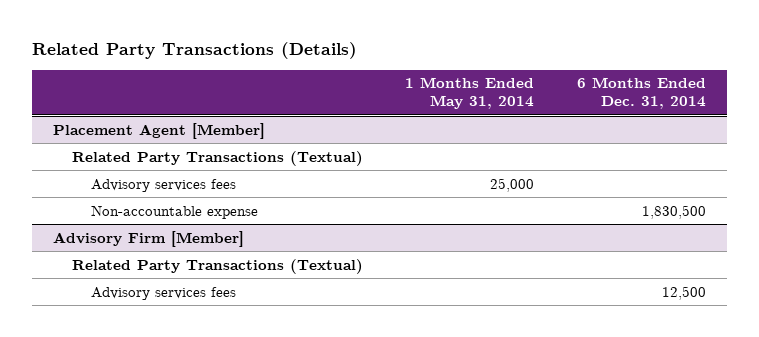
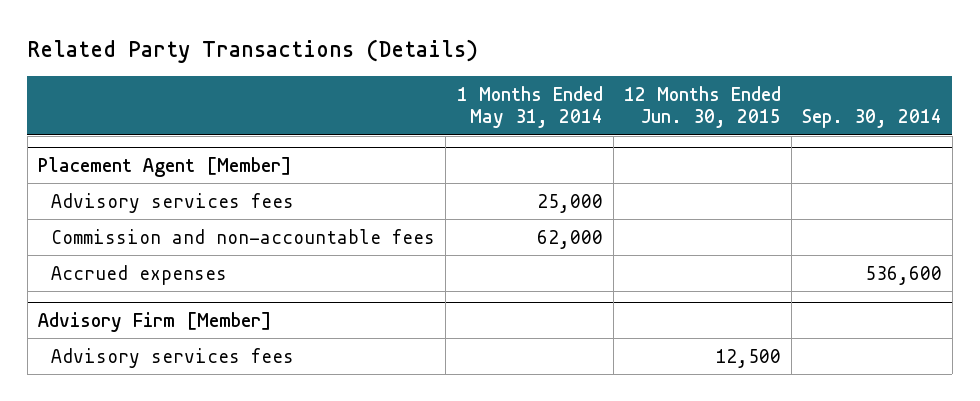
[576,77,706,110] 6 Months Ended Dec. 31, 2014 -> none
none -> [623,85,781,129] 12 Months Ended Jun. 30, 2015
none -> [801,109,942,129] Sep. 30, 2014
[71,150,363,166] Related Party Transactions (Textual) -> none
[90,204,258,219] Non-accountable expense -> none
none -> [51,228,436,244] Commission and non-accountable fees
none -> [51,264,228,285] Accrued expenses
[71,258,363,274] Related Party Transactions (Textual) -> none

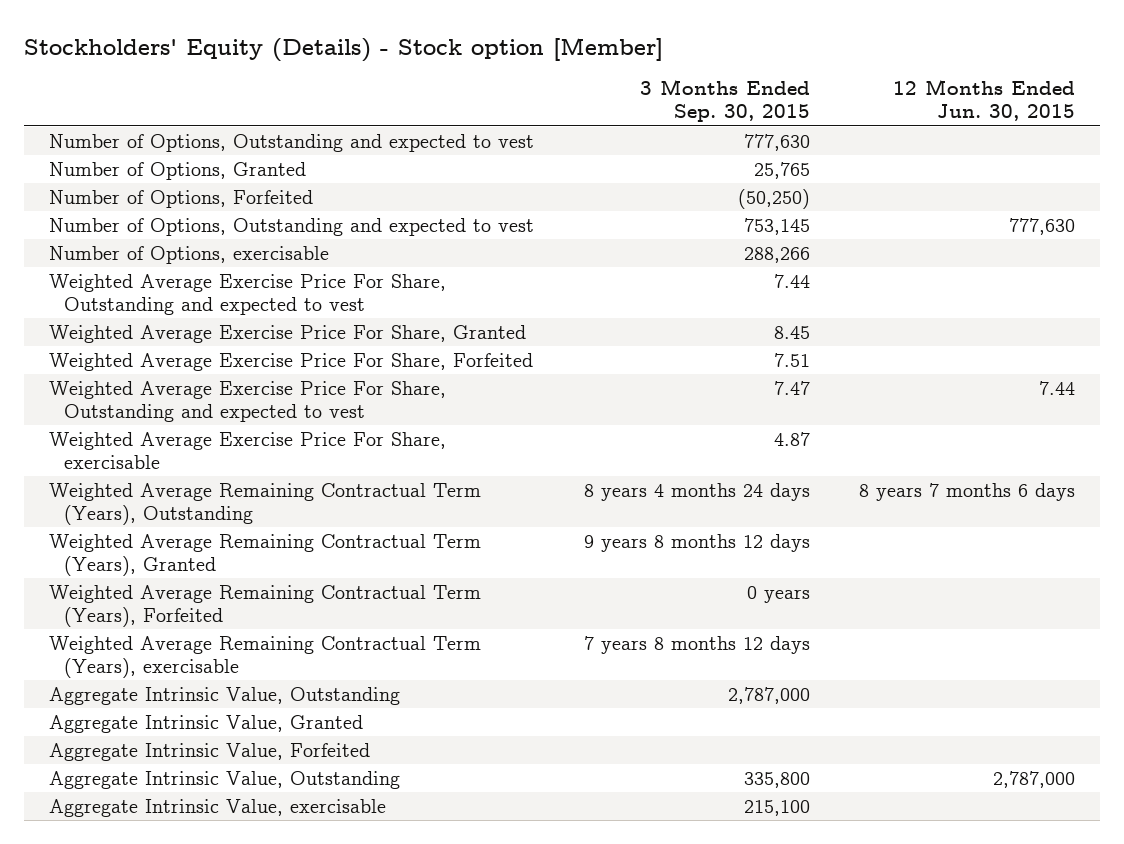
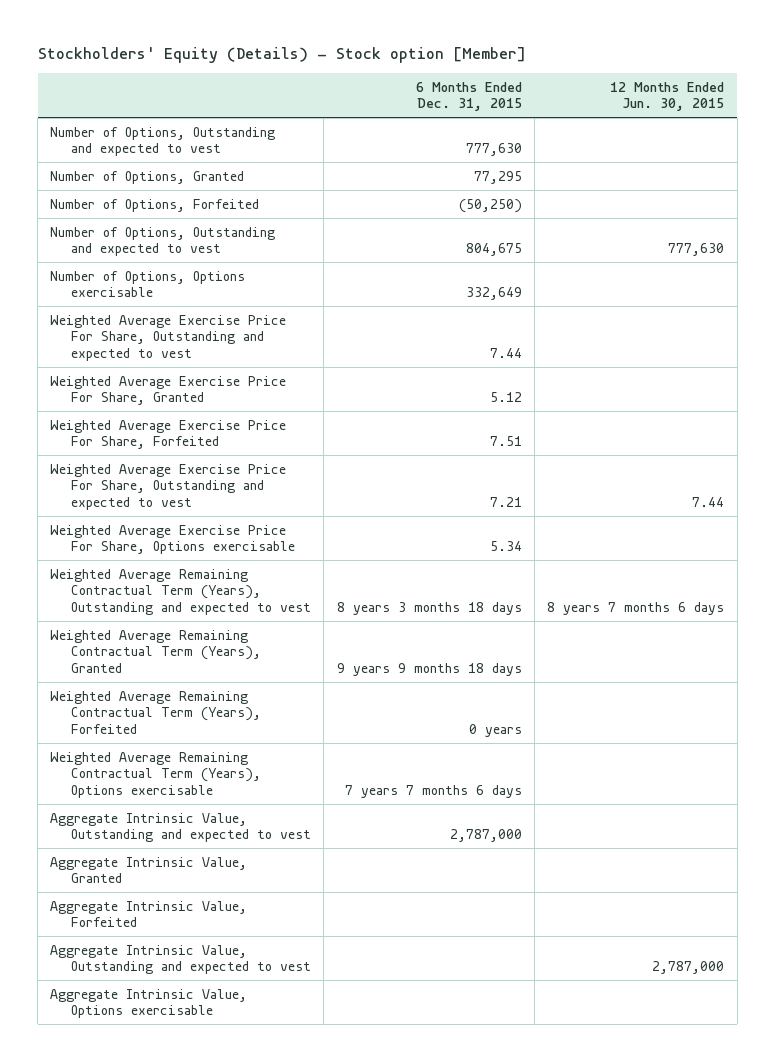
[639,79,810,123] 3 Months Ended Sep. 30, 2015 -> none
none -> [415,81,522,112] 6 Months Ended Dec. 31, 2015
[48,245,329,264] Number of Options, exercisable -> [50,270,246,298] Number of Options, Options exercisable
[48,431,446,469] Weighted Average Exercise Price For Share, exercisable -> [50,524,295,555] Weighted Average Exercise Price For Share, Options exercisable
[48,482,481,525] Weighted Average Remaining Contractual Term (Years), Outstanding -> [50,568,311,615] Weighted Average Remaining Contractual Term (Years), Outstanding and expected to vest
[48,635,481,678] Weighted Average Remaining Contractual Term (Years), exercisable -> [50,751,261,798] Weighted Average Remaining Contractual Term (Years), Options exercisable
[48,686,400,705] Aggregate Intrinsic Value, Outstanding -> [50,812,311,843] Aggregate Intrinsic Value, Outstanding and expected to vest
[48,770,400,789] Aggregate Intrinsic Value, Outstanding -> [50,944,311,975] Aggregate Intrinsic Value, Outstanding and expected to vest
[48,798,386,817] Aggregate Intrinsic Value, exercisable -> [50,988,248,1019] Aggregate Intrinsic Value, Options exercisable

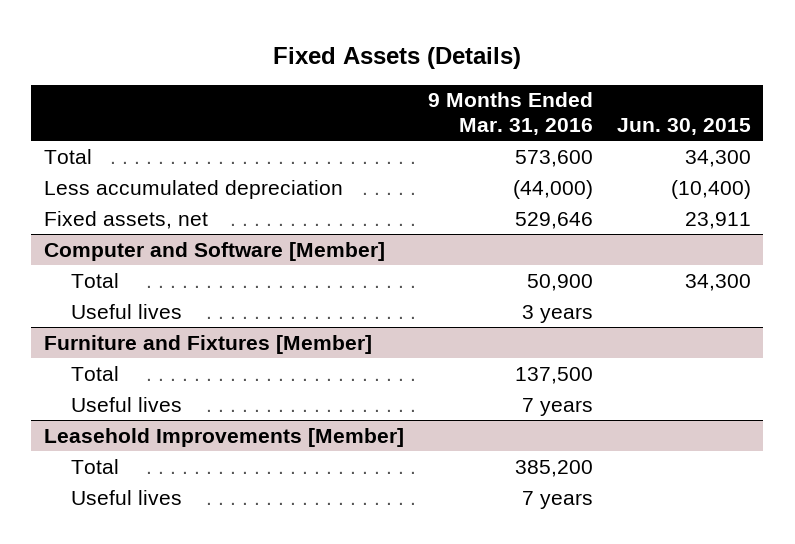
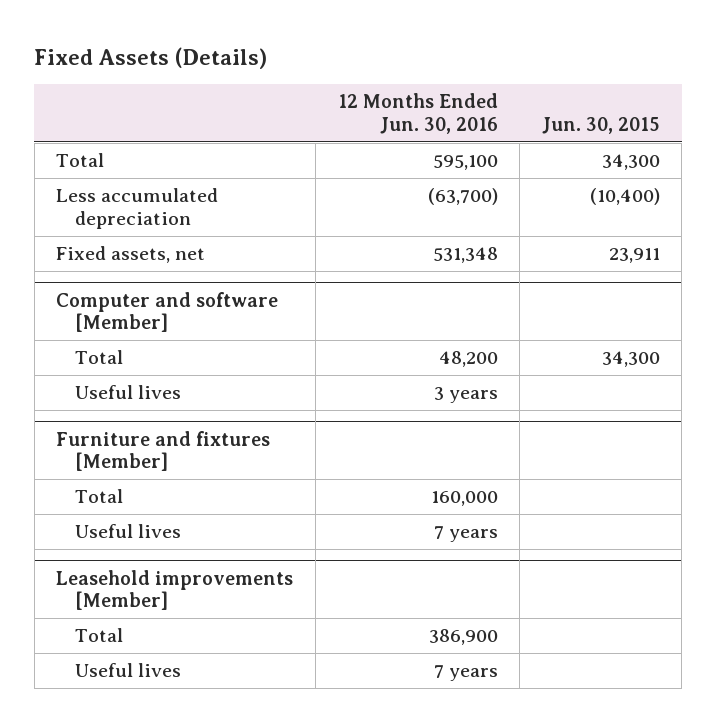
[427,92,593,136] 9 Months Ended Mar. 31, 2016 -> none
none -> [337,93,498,134] 12 Months Ended Jun. 30, 2016
[43,241,385,261] Computer and Software [Member] -> [56,291,279,333] Computer and software [Member]
[43,334,372,354] Furniture and Fixtures [Member] -> [56,430,271,472] Furniture and fixtures [Member]
[43,427,404,447] Leasehold Improvements [Member] -> [56,569,294,611] Leasehold improvements [Member]

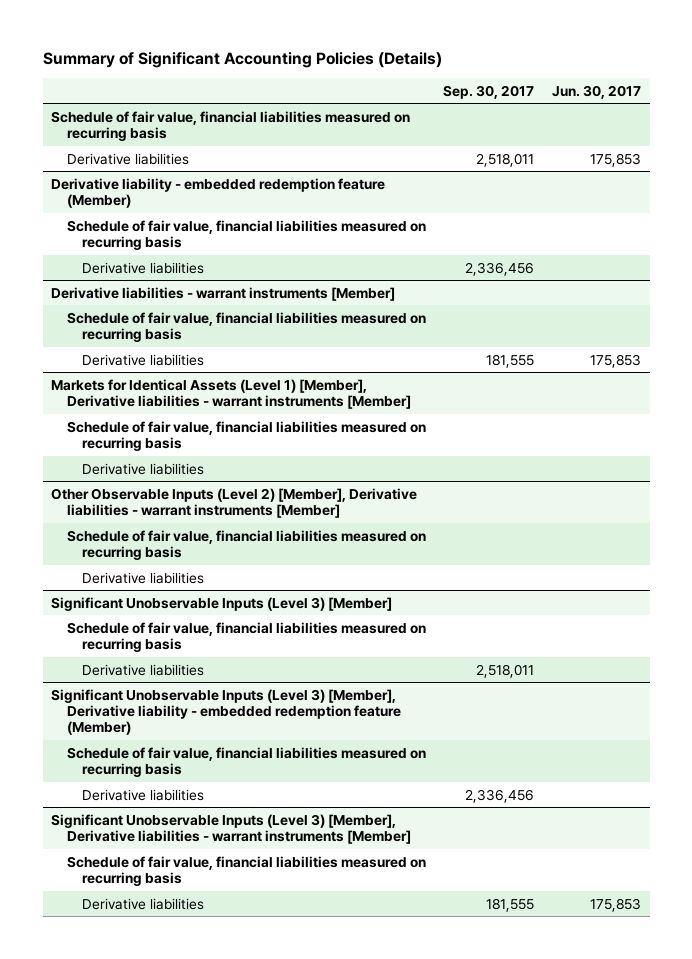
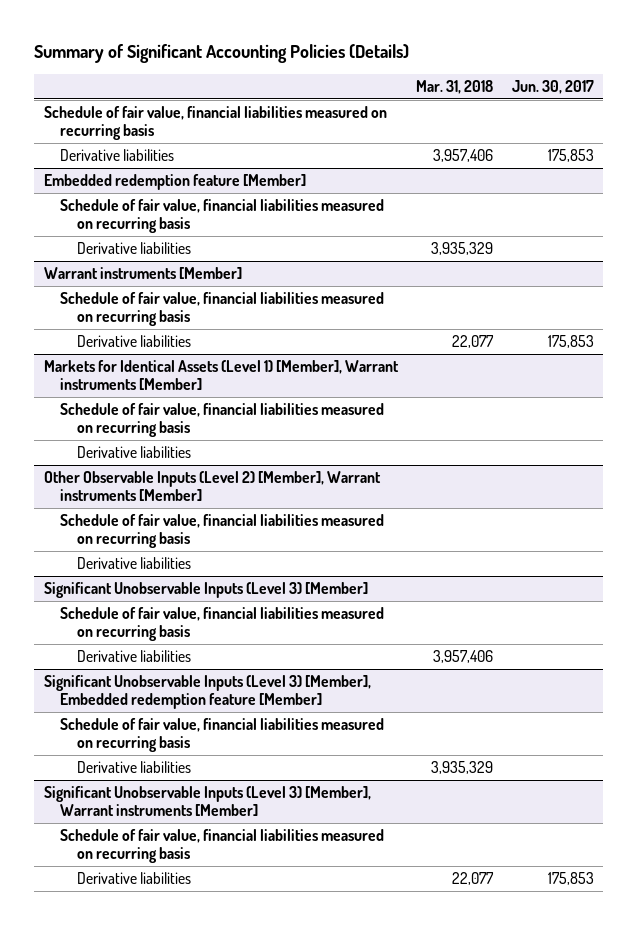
[443,84,535,99] Sep. 30, 2017 -> none
none -> [416,80,494,95] Mar. 31, 2018
[51,177,386,208] Derivative liability - embedded redemption feature (Member) -> [43,174,306,191] Embedded redemption feature [Member]
[51,286,396,301] Derivative liabilities - warrant instruments [Member] -> [43,267,242,280] Warrant instruments [Member]
[51,378,411,409] Markets for Identical Assets (Level 1) [Member], Derivative liabilities - warrant instruments [Member] -> [43,360,399,391] Markets for Identical Assets (Level 1) [Member], Warrant instruments [Member]
[51,487,418,518] Other Observable Inputs (Level 2) [Member], Derivative liabilities - warrant instruments [Member] -> [43,471,381,502] Other Observable Inputs (Level 2) [Member], Warrant instruments [Member]
[51,688,401,736] Significant Unobservable Inputs (Level 3) [Member], Derivative liability - embedded redemption feature (Member) -> [43,675,371,710] Significant Unobservable Inputs (Level 3) [Member], Embedded redemption feature [Member]
[51,813,411,844] Significant Unobservable Inputs (Level 3) [Member], Derivative liabilities - warrant instruments [Member] -> [43,786,371,817] Significant Unobservable Inputs (Level 3) [Member], Warrant instruments [Member]

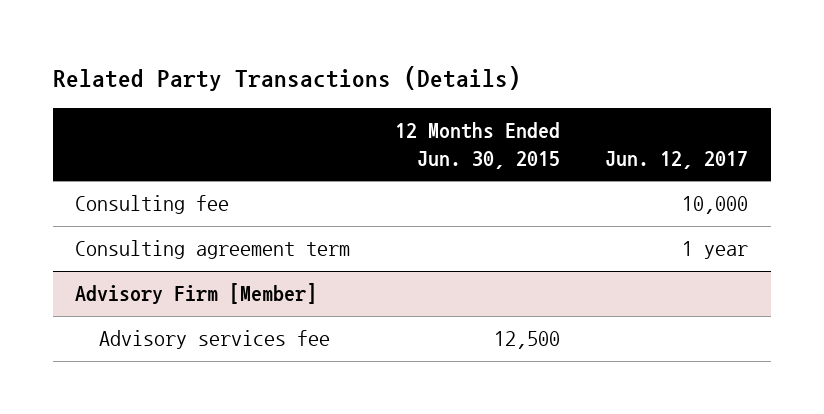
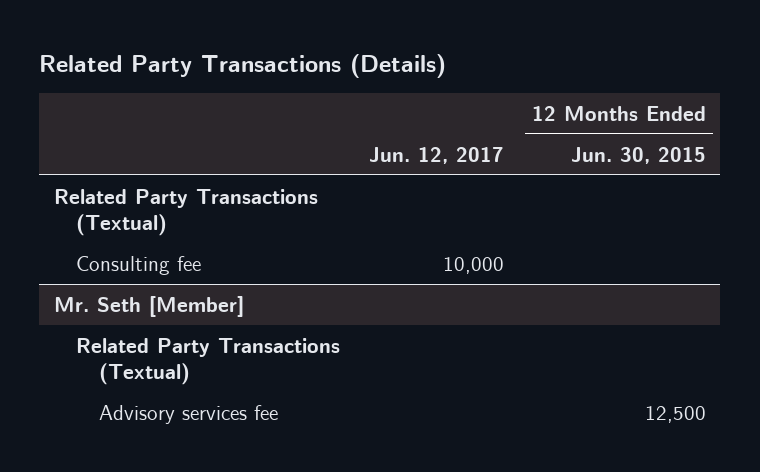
none -> [53,188,318,237] Related Party Transactions (Textual)
[75,240,351,260] Consulting agreement term -> none
[75,283,318,305] Advisory Firm [Member] -> [53,295,244,317] Mr. Seth [Member]
none -> [76,337,341,386] Related Party Transactions (Textual)

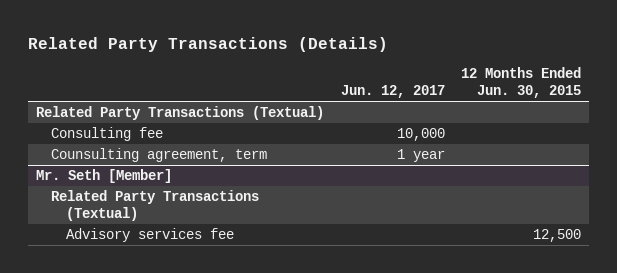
none -> [51,147,268,162] Counsulting agreement, term

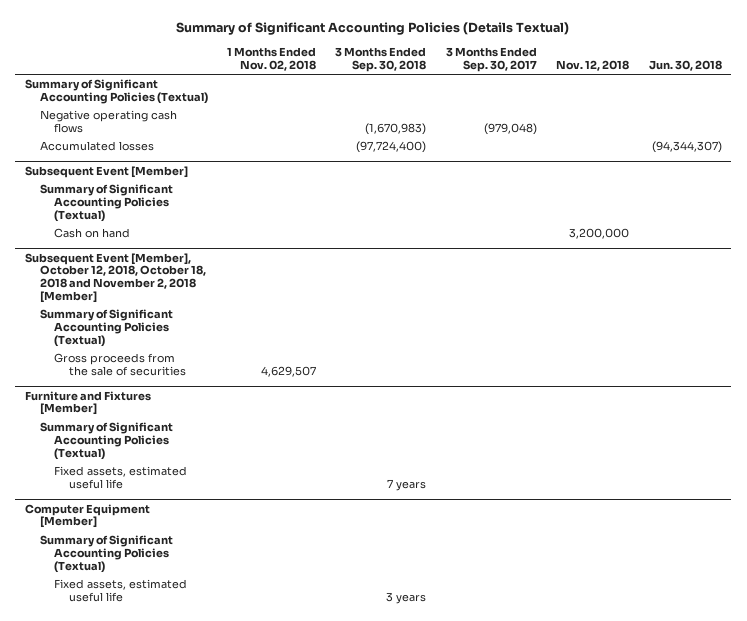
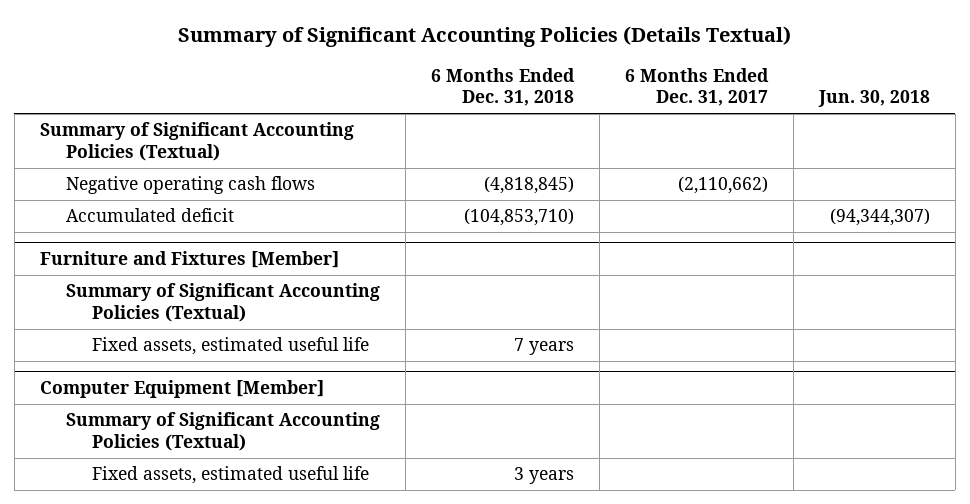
[227,47,317,72] 1 Months Ended Nov. 02, 2018 -> none
[335,47,427,73] 3 Months Ended Sep. 30, 2018 -> none
[445,47,537,73] 3 Months Ended Sep. 30, 2017 -> none
[556,60,630,72] Nov. 12, 2018 -> none
none -> [430,67,575,107] 6 Months Ended Dec. 31, 2018
none -> [624,67,769,107] 6 Months Ended Dec. 31, 2017
[24,165,188,178] Subsequent Event [Member] -> none
[39,184,173,222] Summary of Significant Accounting Policies (Textual) -> none
[54,228,131,239] Cash on hand -> none
[24,252,206,304] Subsequent Event [Member], October 12, 2018, October 18, 2018 and November 2, 2018 [Member] -> none
[39,309,173,347] Summary of Significant Accounting Policies (Textual) -> none
[54,353,187,377] Gross proceeds from the sale of securities -> none
[39,141,154,152] Accumulated losses -> [65,208,234,223] Accumulated deficit

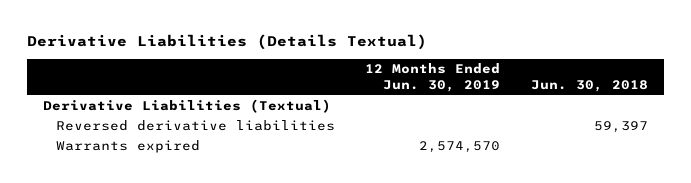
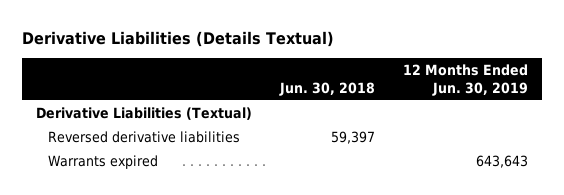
[419,141,501,154] 2,574,570 -> [475,155,528,169] 643,643

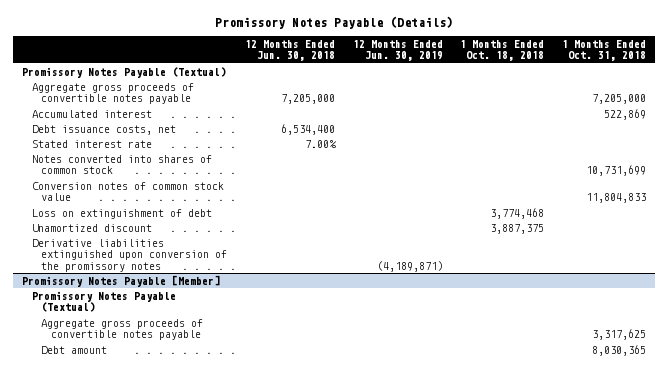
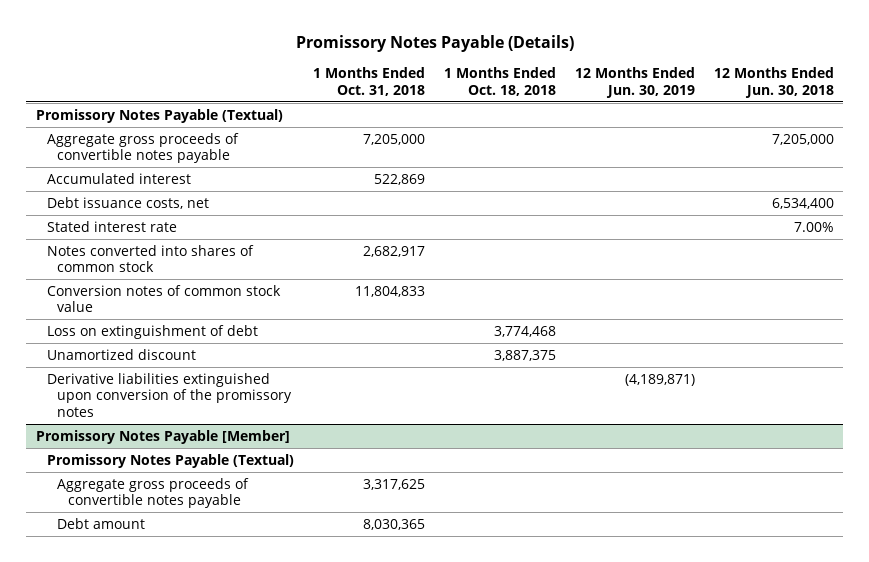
[586,165,647,177] 10,731,699 -> [362,245,425,257] 2,682,917

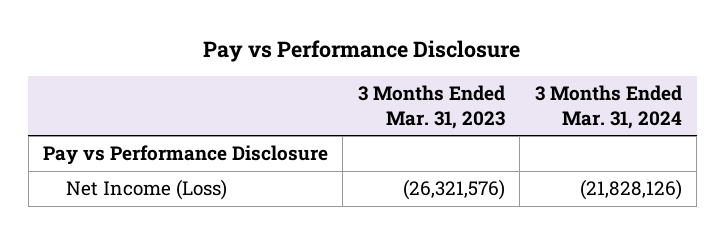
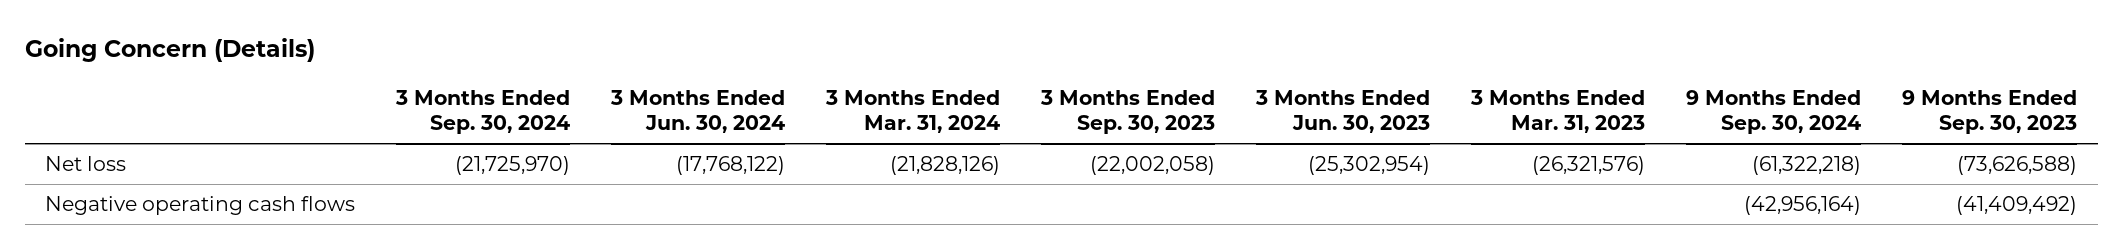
[203,40,521,63] Pay vs Performance Disclosure -> [24,37,315,62] Going Concern (Details)
none -> [395,89,571,135] 3 Months Ended Sep. 30, 2024
none -> [610,89,786,134] 3 Months Ended Jun. 30, 2024
none -> [1040,89,1216,135] 3 Months Ended Sep. 30, 2023
none -> [1255,89,1431,134] 3 Months Ended Jun. 30, 2023
none -> [1686,89,1862,135] 9 Months Ended Sep. 30, 2024
none -> [1902,89,2078,135] 9 Months Ended Sep. 30, 2023
[42,145,328,166] Pay vs Performance Disclosure -> none
[66,179,228,201] Net Income (Loss) -> [45,156,127,172] Net loss
none -> [45,196,356,216] Negative operating cash flows

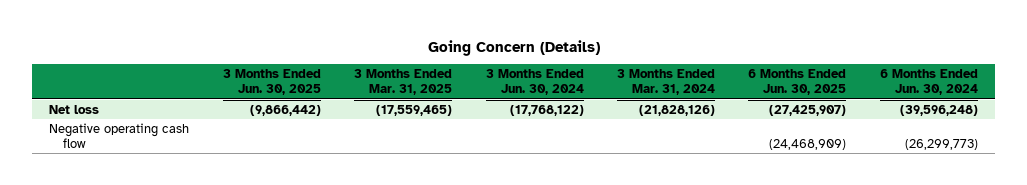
[395,89,571,135] 3 Months Ended Sep. 30, 2024 -> none
[1040,89,1216,135] 3 Months Ended Sep. 30, 2023 -> none
[1255,89,1431,134] 3 Months Ended Jun. 30, 2023 -> none
[1470,89,1646,134] 3 Months Ended Mar. 31, 2023 -> none
[1686,89,1862,135] 9 Months Ended Sep. 30, 2024 -> none
[1902,89,2078,135] 9 Months Ended Sep. 30, 2023 -> none
none -> [222,68,321,96] 3 Months Ended Jun. 30, 2025
none -> [354,68,453,96] 3 Months Ended Mar. 31, 2025
none -> [748,68,847,96] 6 Months Ended Jun. 30, 2025
none -> [879,68,978,96] 6 Months Ended Jun. 30, 2024
[45,196,356,216] Negative operating cash flows -> [49,122,190,149] Negative operating cash flow

